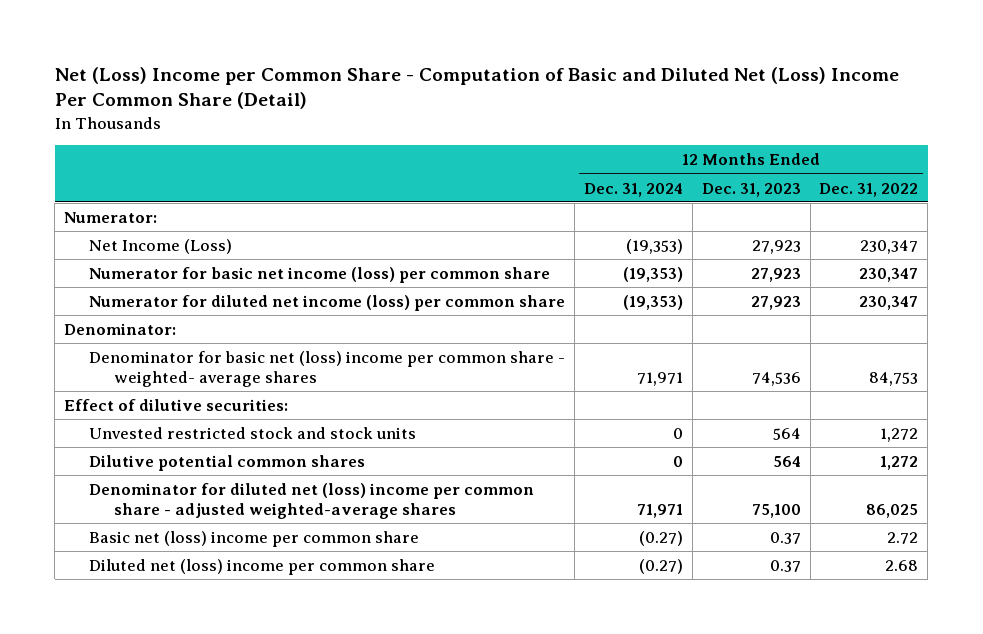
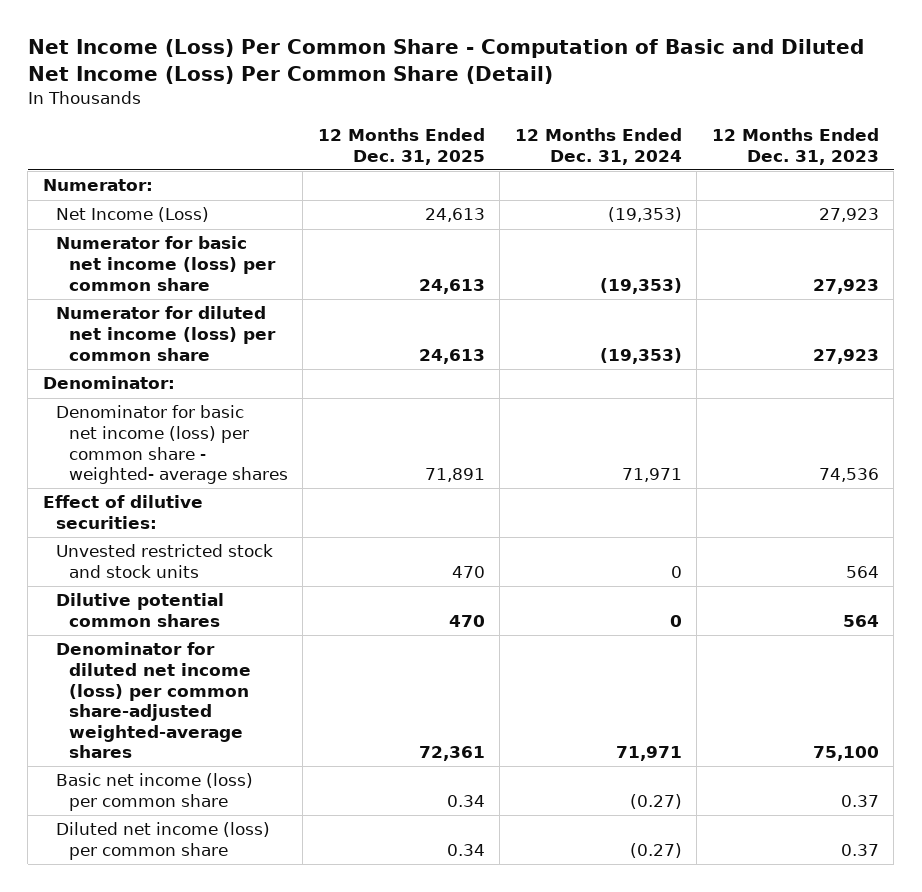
[54,66,899,110] Net (Loss) Income per Common Share - Computation of Basic and Diluted Net (Loss) Income Per Common Share (Detail) -> [27,39,864,84] Net Income (Loss) Per Common Share - Computation of Basic and Diluted Net Income (Loss) Per Common Share (Detail)
[819,182,919,197] Dec. 31, 2022 -> none
none -> [317,128,485,165] 12 Months Ended Dec. 31, 2025
[88,350,565,387] Denominator for basic net (loss) income per common share - weighted- average shares -> [55,405,288,485] Denominator for basic net income (loss) per common share - weighted- average shares
[88,482,534,519] Denominator for diluted net (loss) income per common share - adjusted weighted-average shares -> [55,642,251,759] Denominator for diluted net income (loss) per common share-adjusted weighted-average shares
[88,530,419,547] Basic net (loss) income per common share -> [55,773,253,812] Basic net income (loss) per common share
[88,558,435,575] Diluted net (loss) income per common share -> [55,822,270,861] Diluted net income (loss) per common share

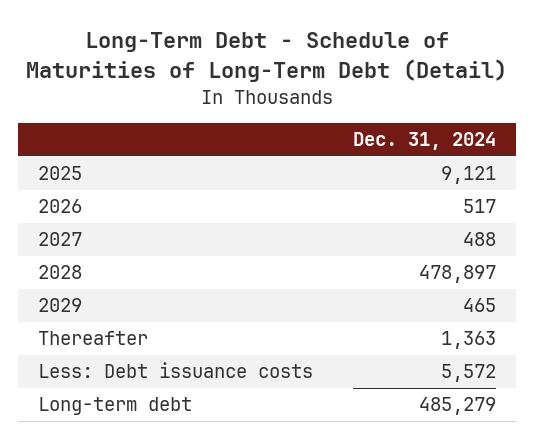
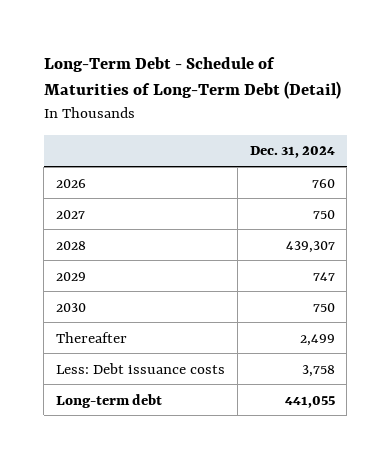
[38,166,83,181] 2025 -> none
[463,199,497,214] 517 -> [311,178,335,188] 760
[463,232,497,247] 488 -> [312,209,335,219] 750
[419,265,497,284] 478,897 -> [285,240,335,253] 439,307
[463,298,497,313] 465 -> [312,271,335,281] 747
none -> [55,302,86,312] 2030
[441,331,497,350] 1,363 -> [299,333,335,346] 2,499
[441,364,497,383] 5,572 -> [301,364,335,377] 3,758
[419,397,497,416] 485,279 -> [284,395,335,408] 441,055

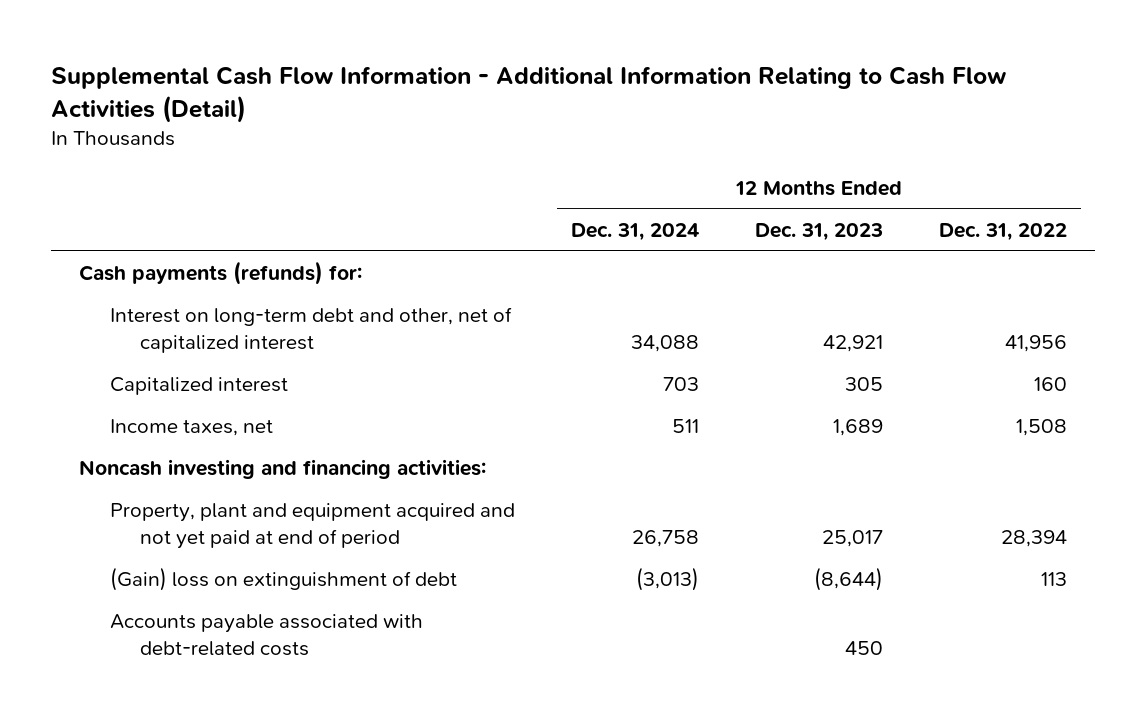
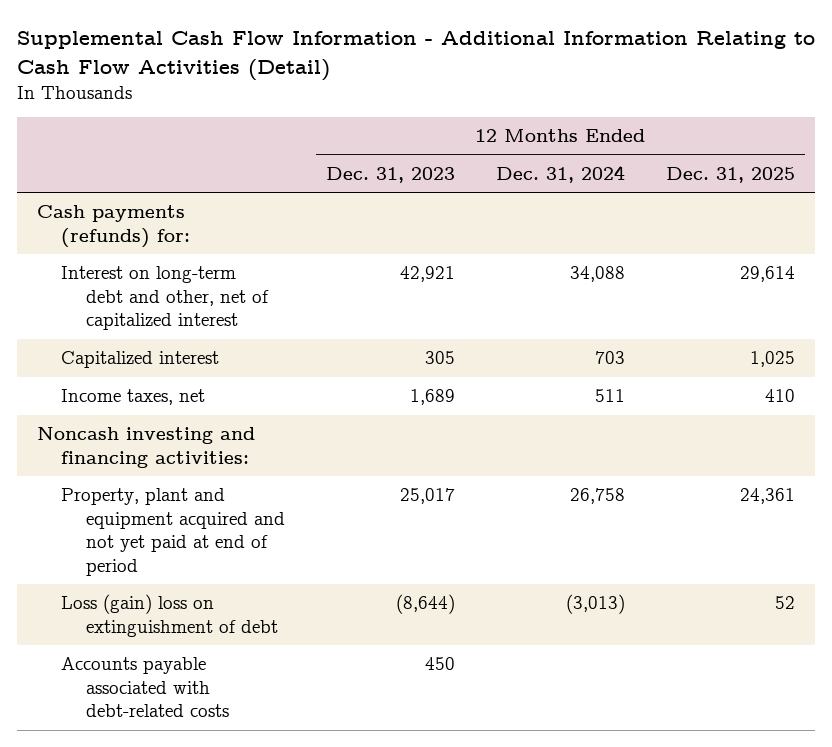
[938,222,1067,241] Dec. 31, 2022 -> none
none -> [665,166,795,183] Dec. 31, 2025
[109,567,457,592] (Gain) loss on extinguishment of debt -> [61,594,278,637] Loss (gain) loss on extinguishment of debt

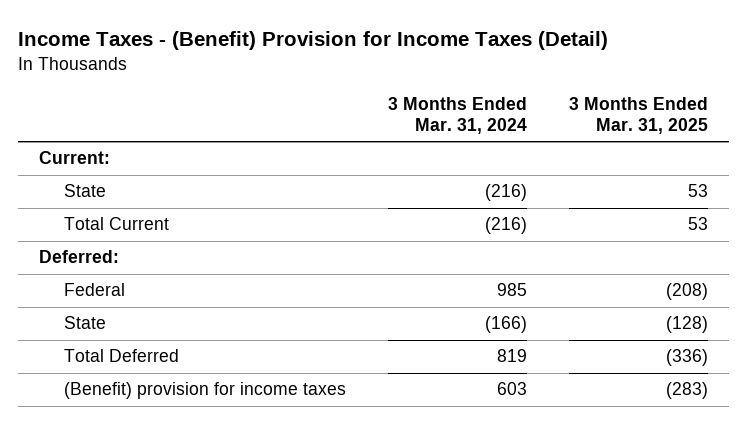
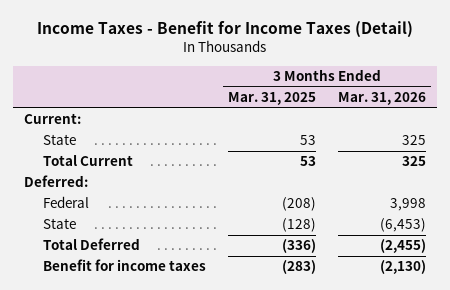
[18,30,609,50] Income Taxes - (Benefit) Provision for Income Taxes (Detail) -> [36,20,413,38] Income Taxes - Benefit for Income Taxes (Detail)
[388,96,528,135] 3 Months Ended Mar. 31, 2024 -> none
none -> [337,92,426,106] Mar. 31, 2026
[64,382,347,400] (Benefit) provision for income taxes -> [43,259,207,272] Benefit for income taxes

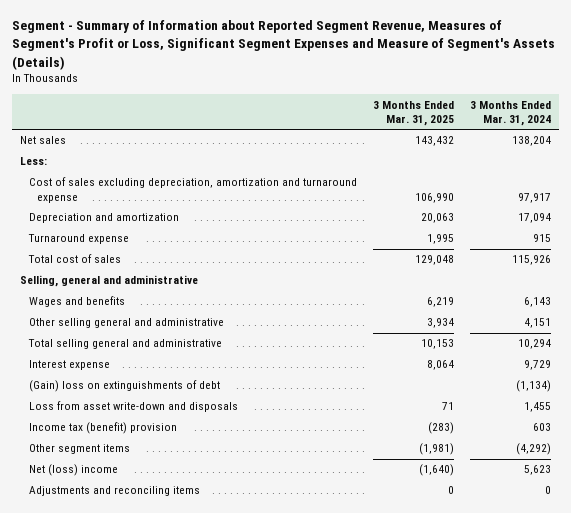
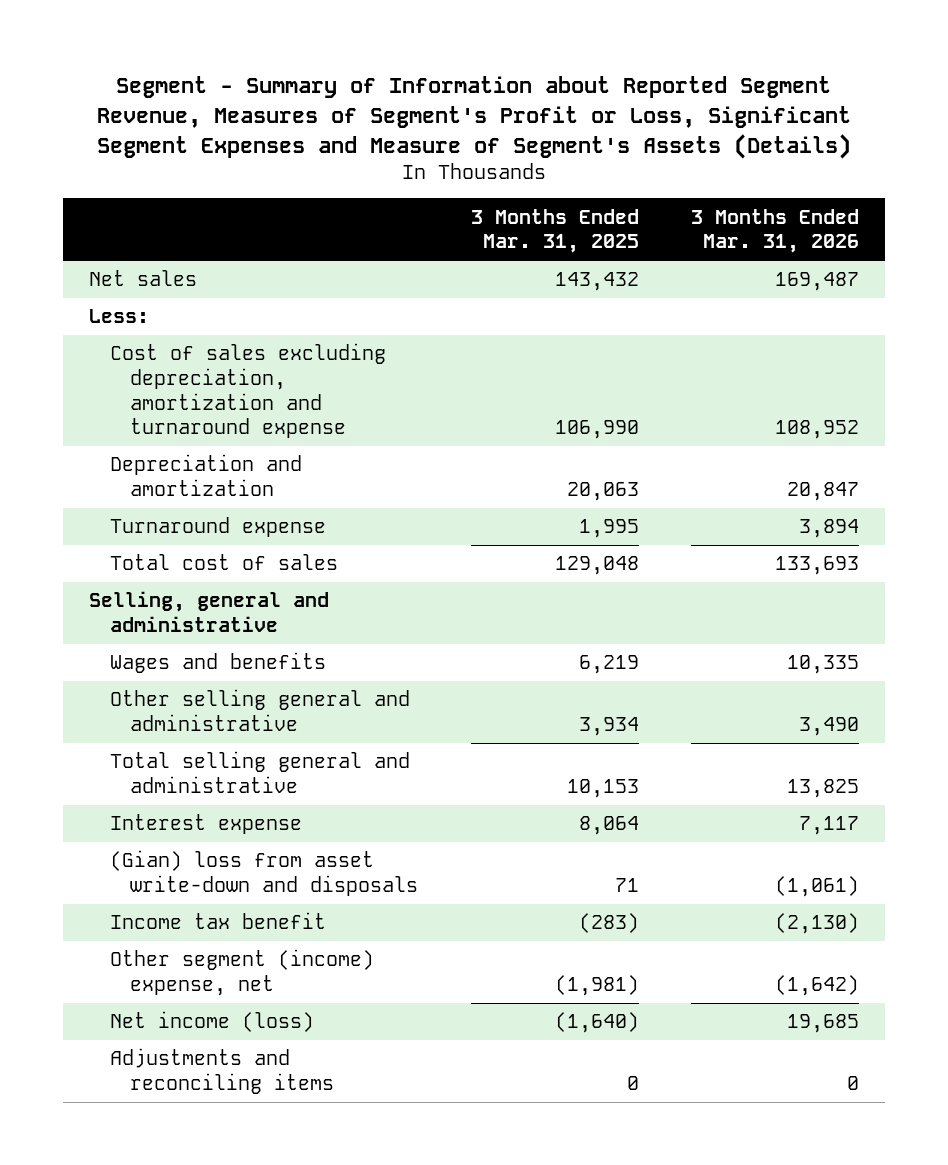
[470,100,552,126] 3 Months Ended Mar. 31, 2024 -> none
none -> [690,208,859,254] 3 Months Ended Mar. 31, 2026
[28,380,220,393] (Gain) loss on extinguishments of debt -> none
[28,401,238,413] Loss from asset write-down and disposals -> [109,850,419,897] (Gian) loss from asset write-down and disposals
[28,422,177,435] Income tax (benefit) provision -> [109,912,326,930] Income tax benefit
[28,444,130,455] Other segment items -> [109,949,374,997] Other segment (income) expense, net
[28,464,118,477] Net (loss) income -> [109,1011,314,1033] Net income (loss)

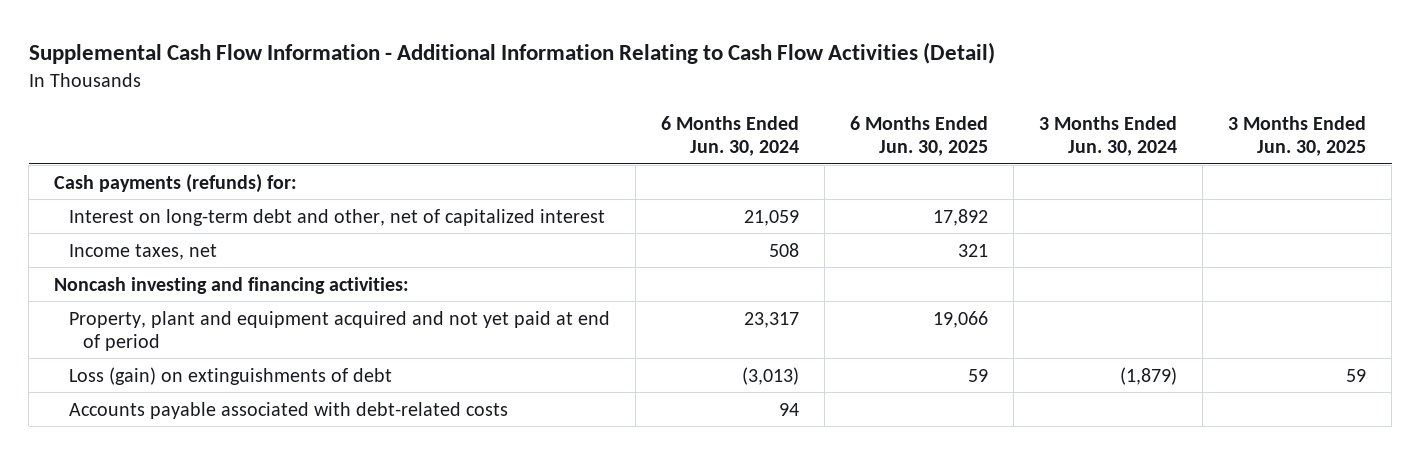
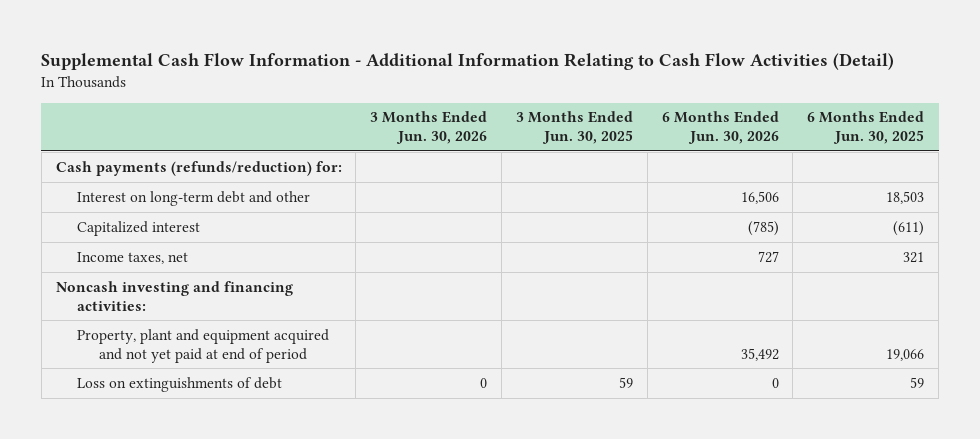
[660,116,799,157] 6 Months Ended Jun. 30, 2024 -> none
[1039,116,1178,157] 3 Months Ended Jun. 30, 2024 -> none
none -> [370,111,488,145] 3 Months Ended Jun. 30, 2026
none -> [661,111,779,145] 6 Months Ended Jun. 30, 2026
[54,173,298,193] Cash payments (refunds) for: -> [55,160,342,176] Cash payments (refunds/reduction) for:
[68,208,605,226] Interest on long-term debt and other, net of capitalized interest -> [77,190,311,206] Interest on long-term debt and other
[932,208,988,226] 17,892 -> [886,190,925,204] 18,503
none -> [77,220,201,236] Capitalized interest
[68,401,508,419] Accounts payable associated with debt-related costs -> none
[68,366,392,385] Loss (gain) on extinguishments of debt -> [77,376,283,392] Loss on extinguishments of debt

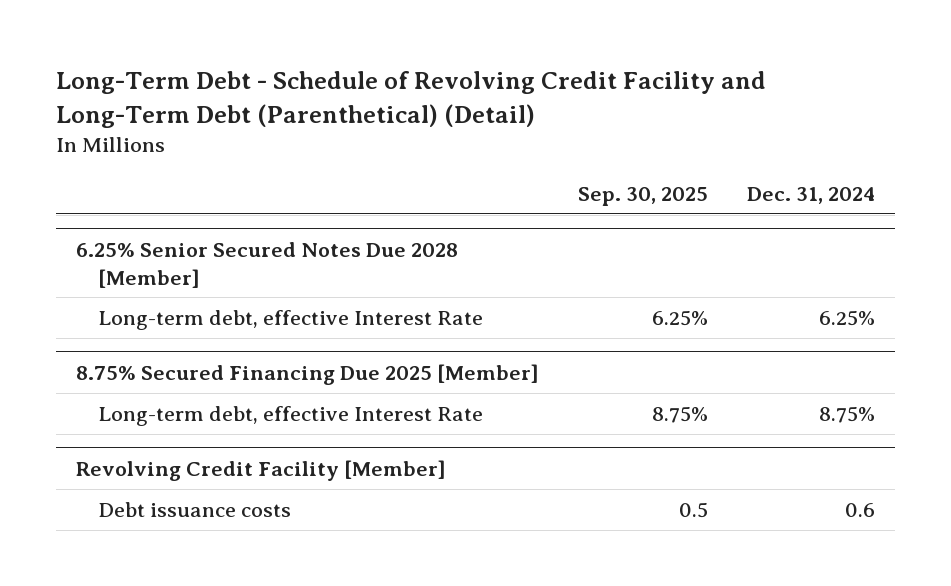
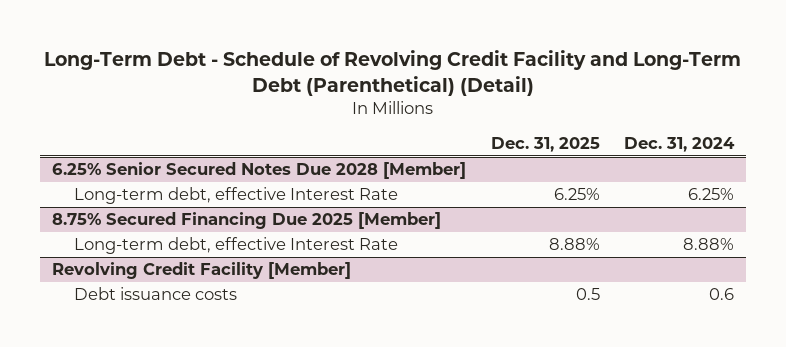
[577,187,708,207] Sep. 30, 2025 -> none
none -> [490,136,600,152] Dec. 31, 2025
[819,405,876,423] 8.75% -> [682,238,734,251] 8.88%

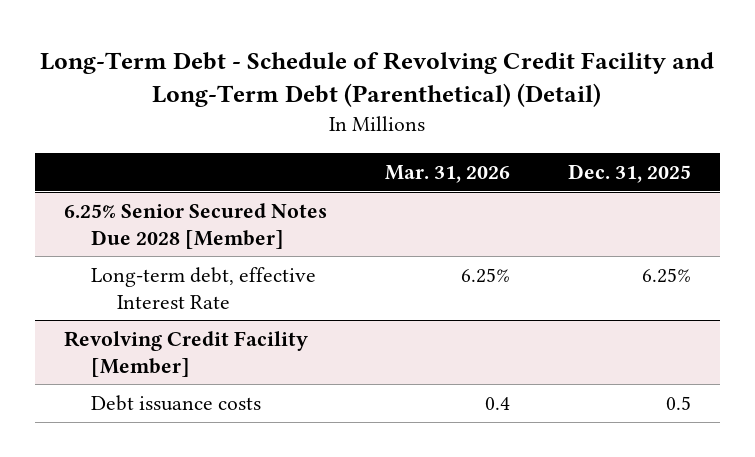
[623,136,735,152] Dec. 31, 2024 -> none
none -> [384,164,510,183] Mar. 31, 2026
[52,212,442,230] 8.75% Secured Financing Due 2025 [Member] -> none
[73,237,398,255] Long-term debt, effective Interest Rate -> none

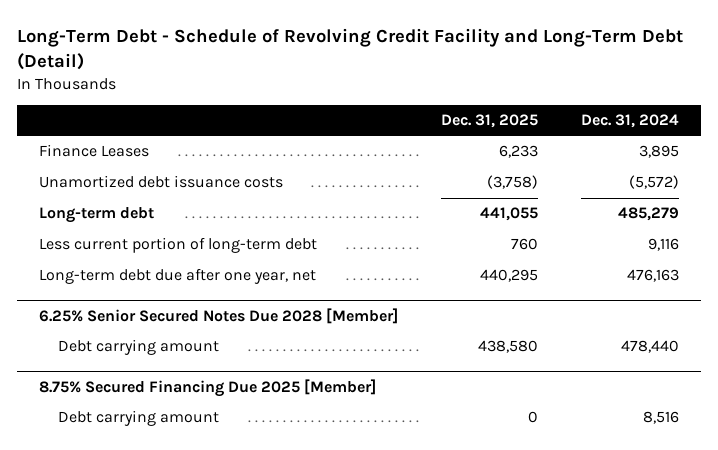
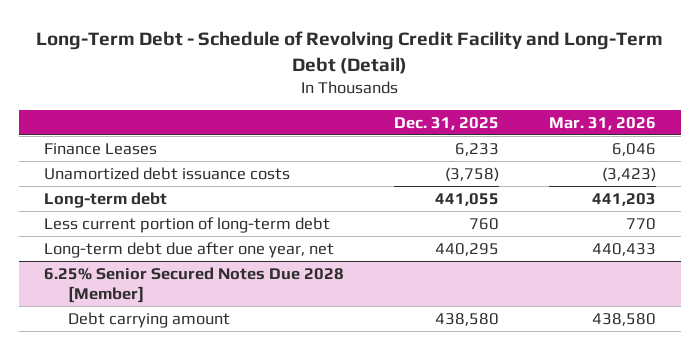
[581,114,680,129] Dec. 31, 2024 -> none
none -> [548,116,656,130] Mar. 31, 2026
[38,378,376,397] 8.75% Secured Financing Due 2025 [Member] -> none
[57,410,219,427] Debt carrying amount -> none

